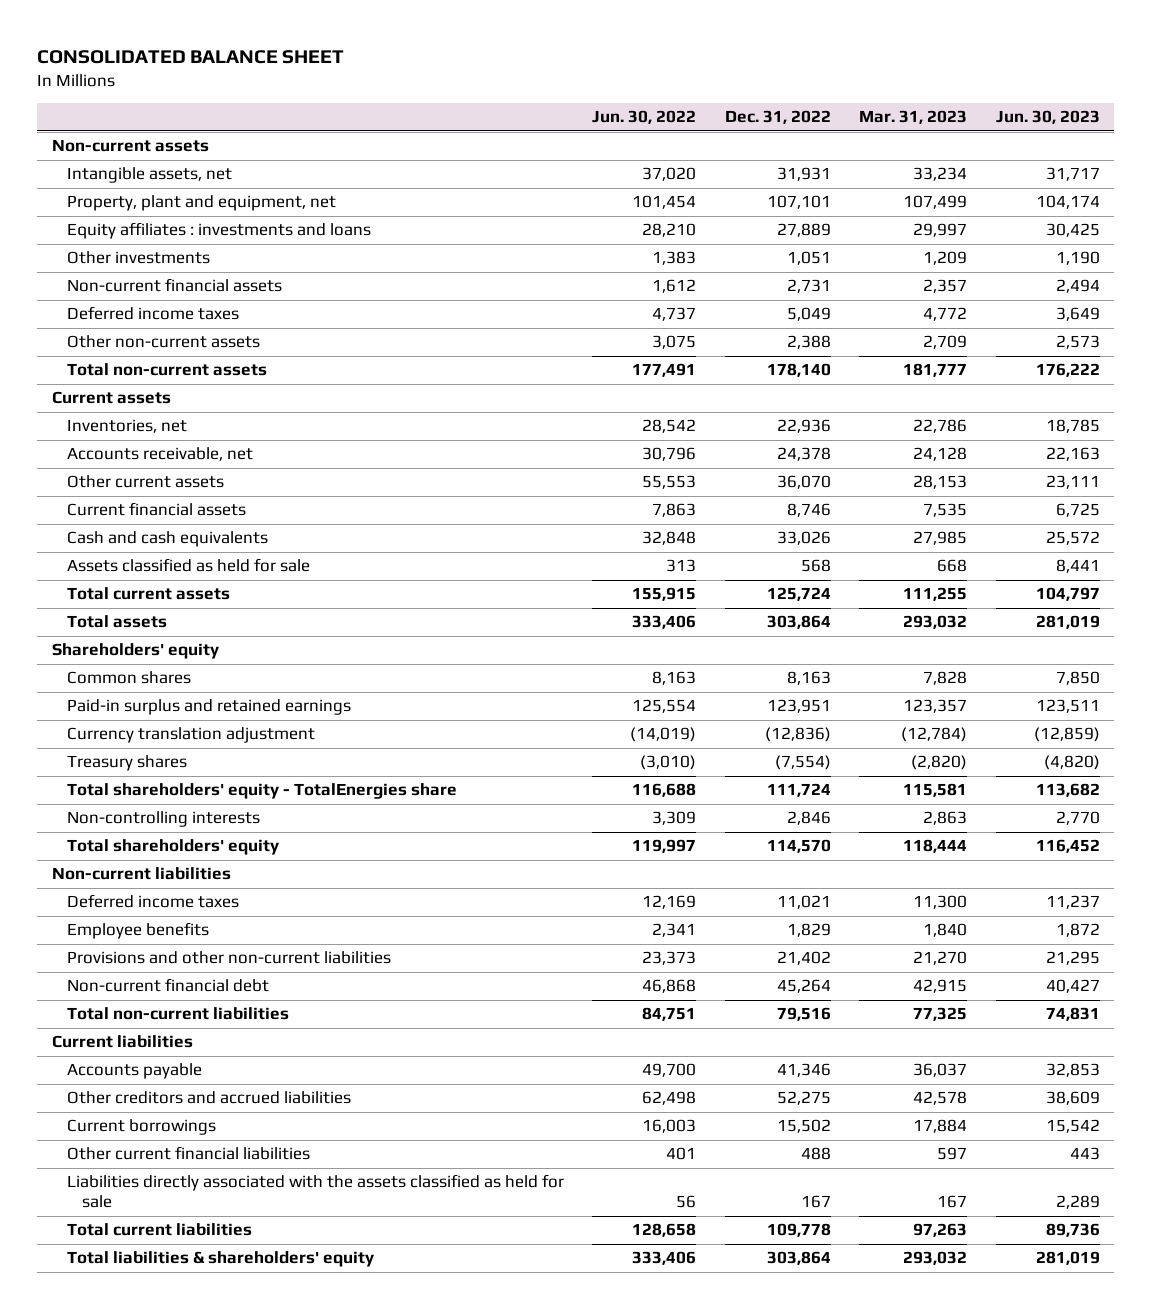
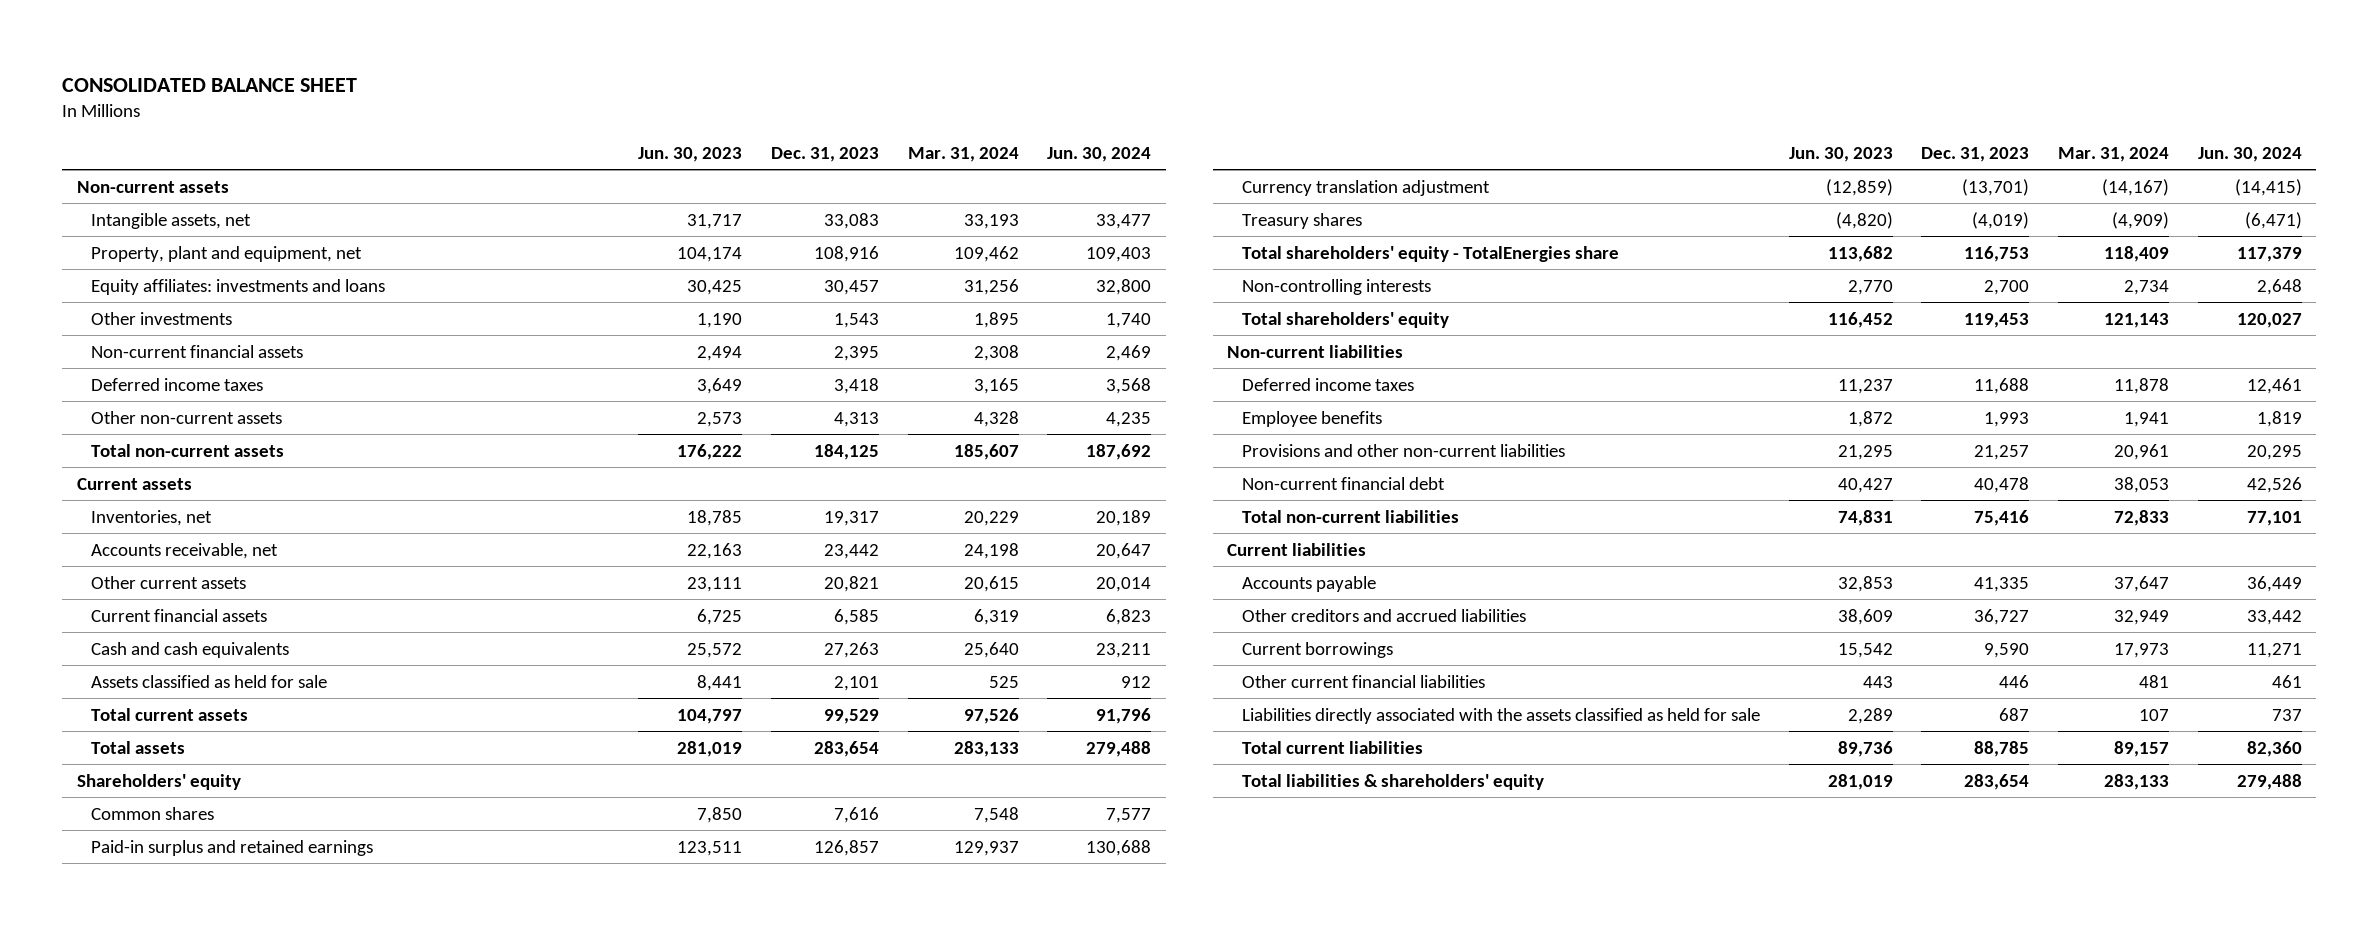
[592,110,697,125] Jun. 30, 2022 -> none
[724,110,831,125] Dec. 31, 2022 -> none
[859,110,968,125] Mar. 31, 2023 -> none
none -> [770,146,879,162] Dec. 31, 2023
none -> [907,146,1019,162] Mar. 31, 2024
none -> [1047,146,1152,162] Jun. 30, 2024
[66,222,371,240] Equity affiliates : investments and loans -> [91,278,386,295] Equity affiliates: investments and loans

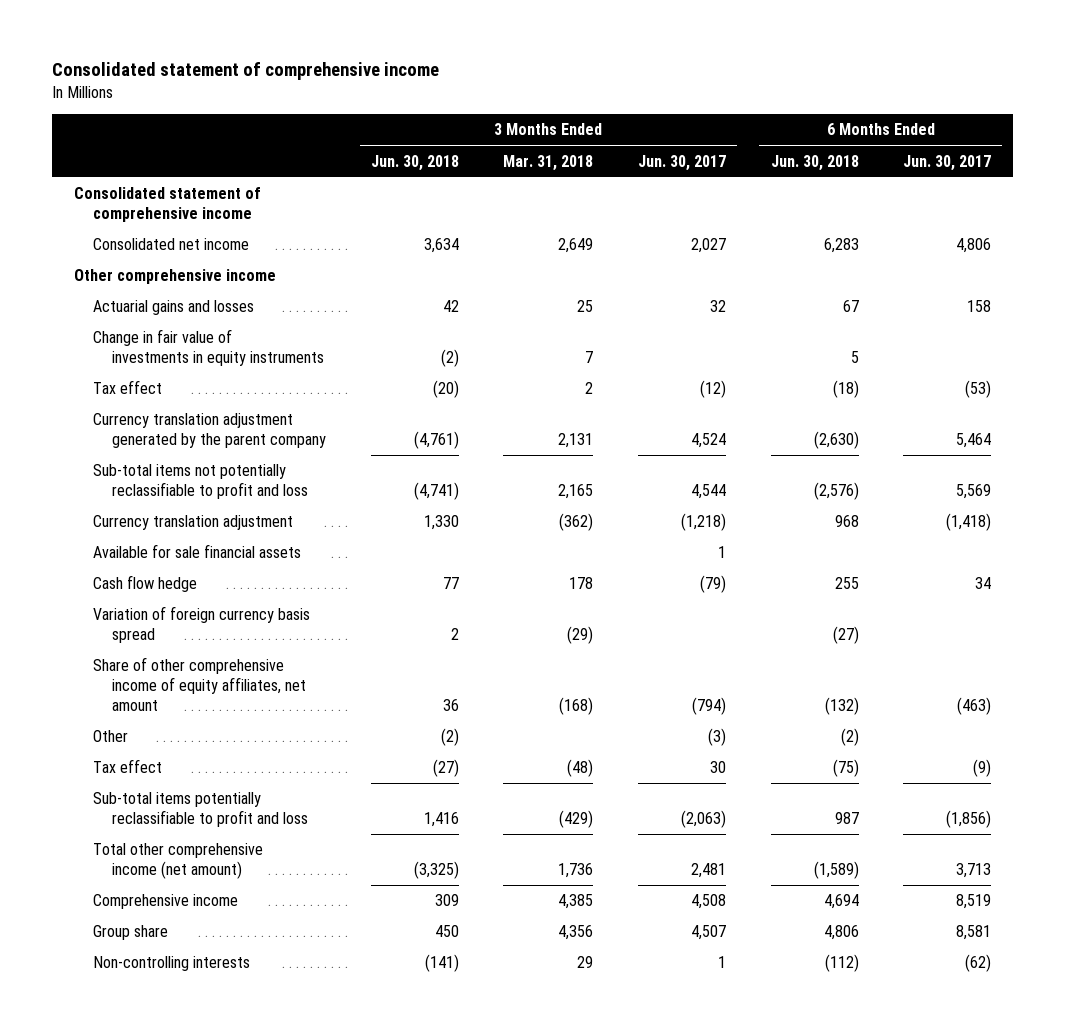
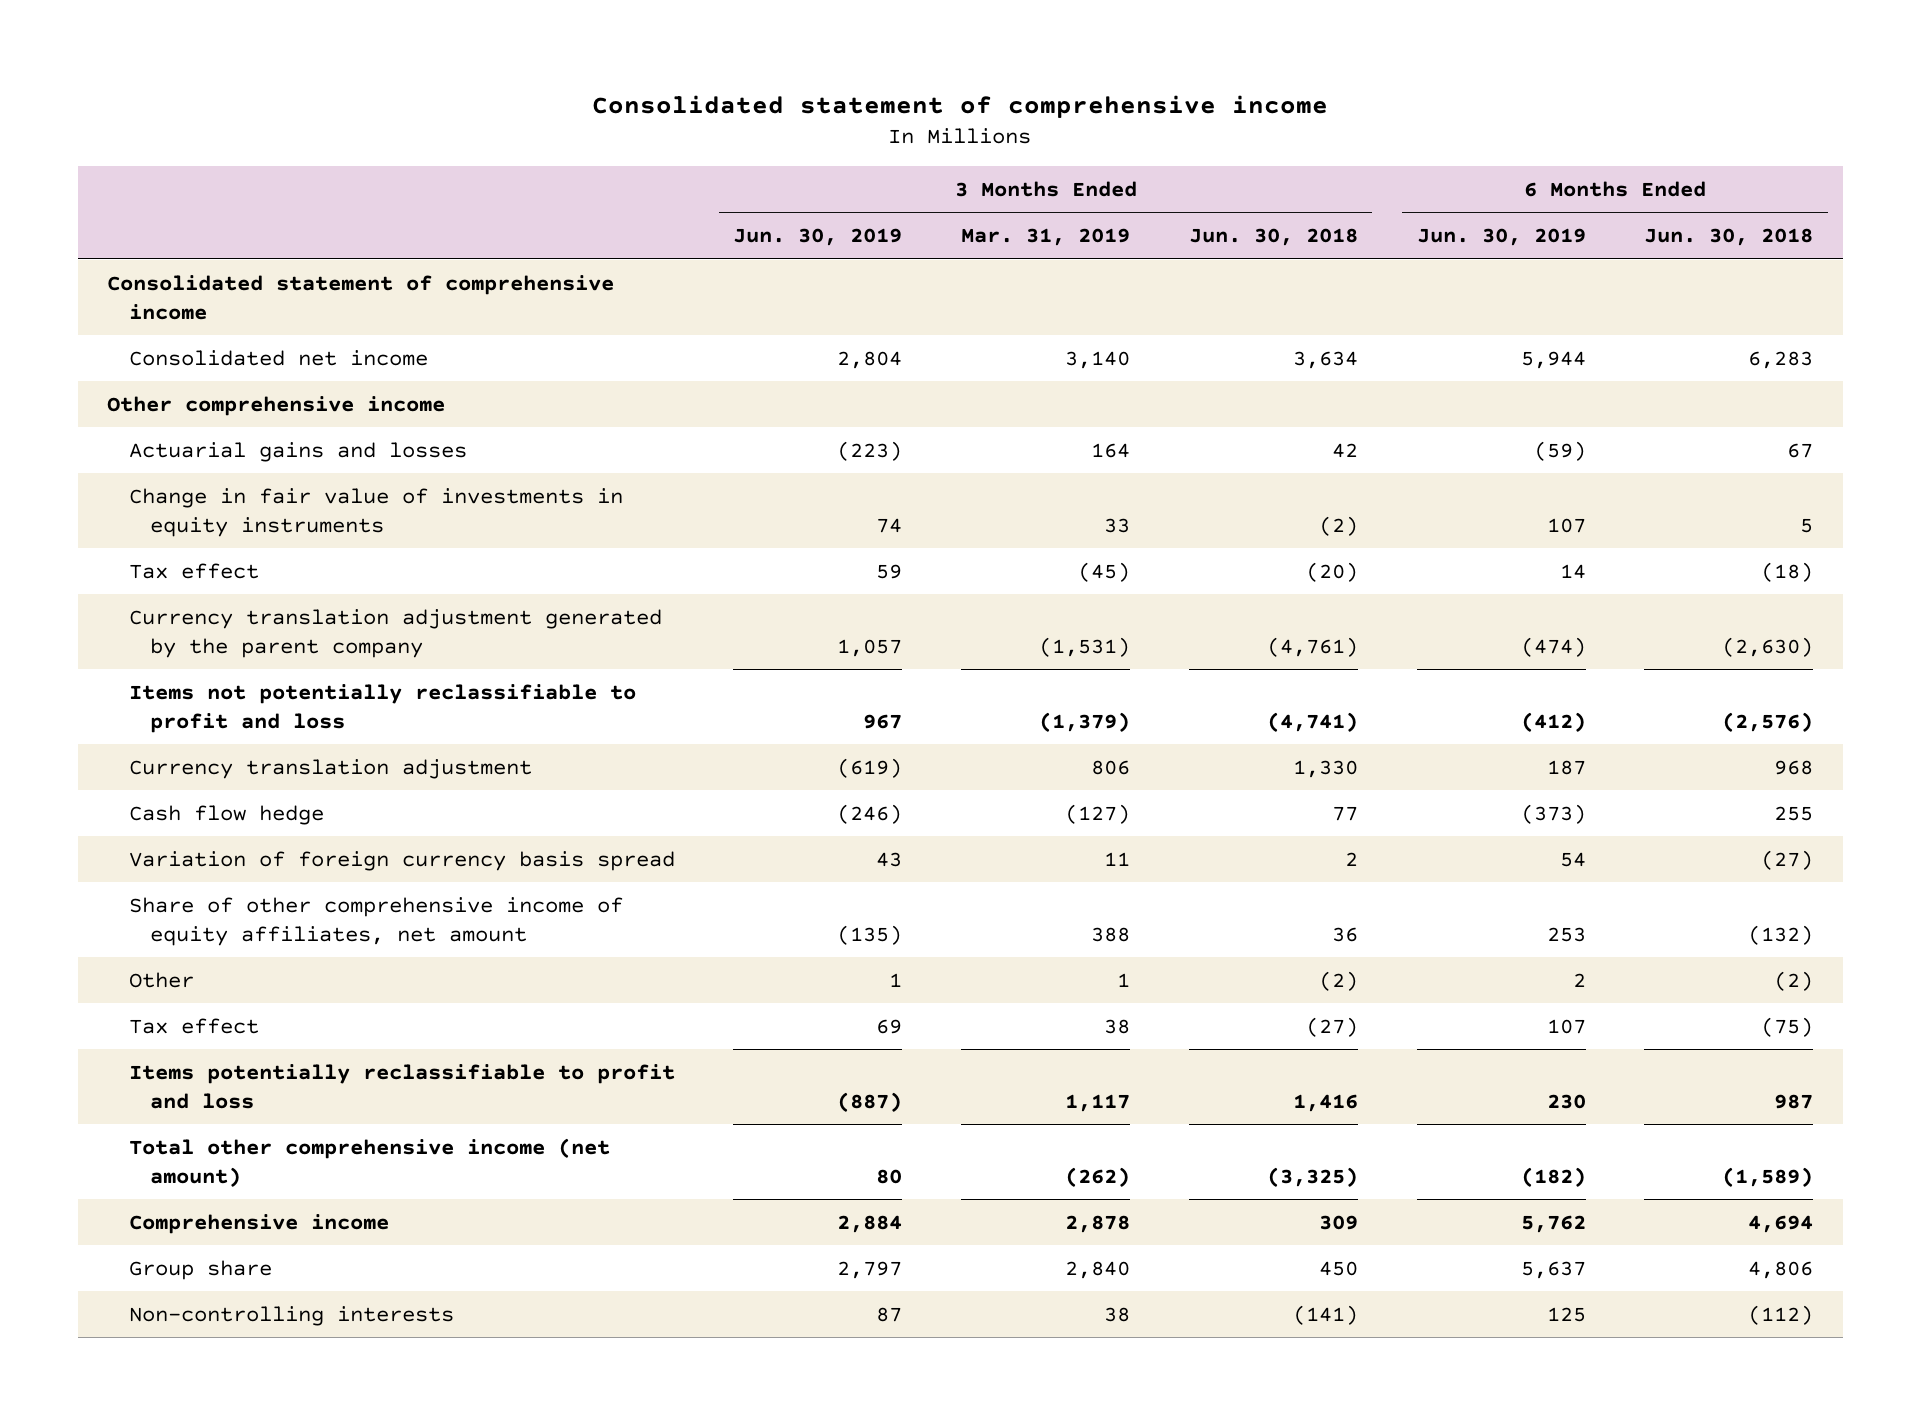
[503,154,594,171] Mar. 31, 2018 -> none
[637,154,726,171] Jun. 30, 2017 -> none
[903,154,992,171] Jun. 30, 2017 -> none
none -> [733,228,903,247] Jun. 30, 2019
none -> [961,228,1131,247] Mar. 31, 2019
none -> [1416,228,1586,247] Jun. 30, 2019
[92,464,309,500] Sub-total items not potentially reclassifiable to profit and loss -> [128,683,636,733] Items not potentially reclassifiable to profit and loss
[92,544,301,559] Available for sale financial assets -> none
[92,792,309,828] Sub-total items potentially reclassifiable to profit and loss -> [128,1063,675,1109] Items potentially reclassifiable to profit and loss

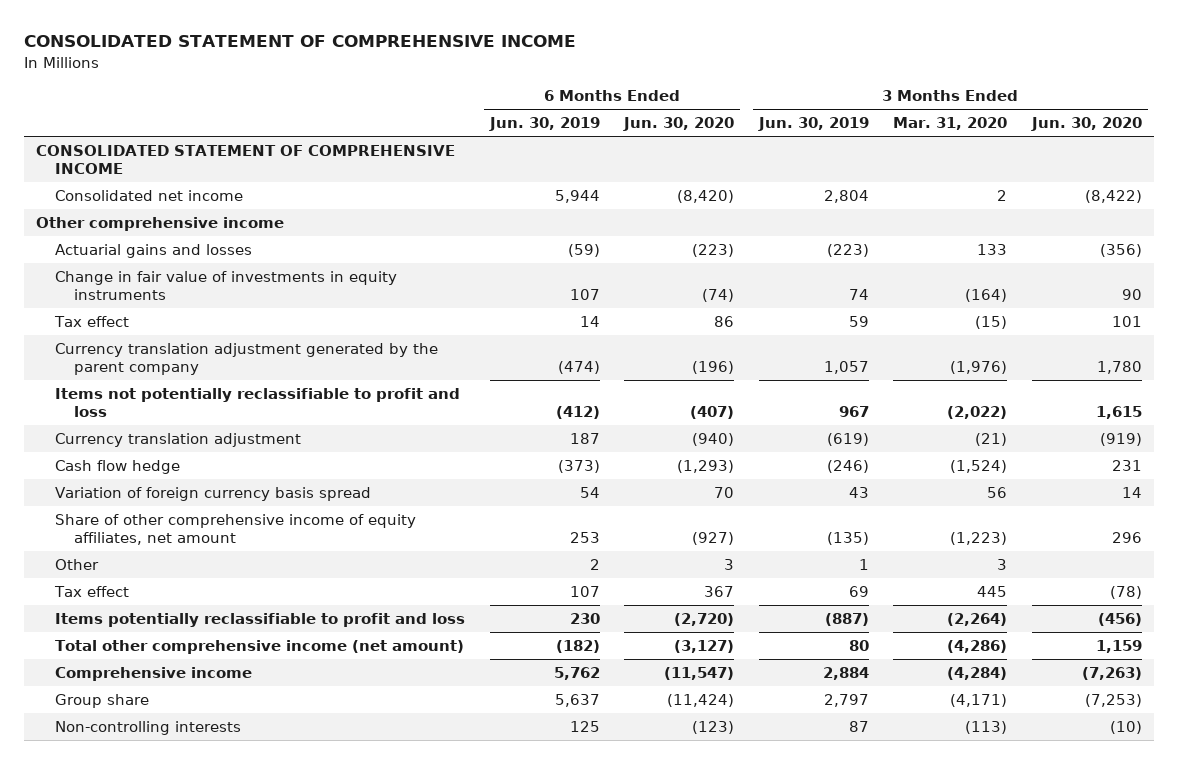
[592,94,1329,118] Consolidated statement of comprehensive income -> [24,35,577,48] CONSOLIDATED STATEMENT OF COMPREHENSIVE INCOME
[961,228,1131,247] Mar. 31, 2019 -> none
[1188,228,1358,247] Jun. 30, 2018 -> none
[1644,228,1814,247] Jun. 30, 2018 -> none
none -> [623,117,735,132] Jun. 30, 2020
none -> [893,117,1008,131] Mar. 31, 2020
none -> [1030,117,1142,132] Jun. 30, 2020
[106,274,614,320] Consolidated statement of comprehensive income -> [36,144,456,175] CONSOLIDATED STATEMENT OF COMPREHENSIVE INCOME

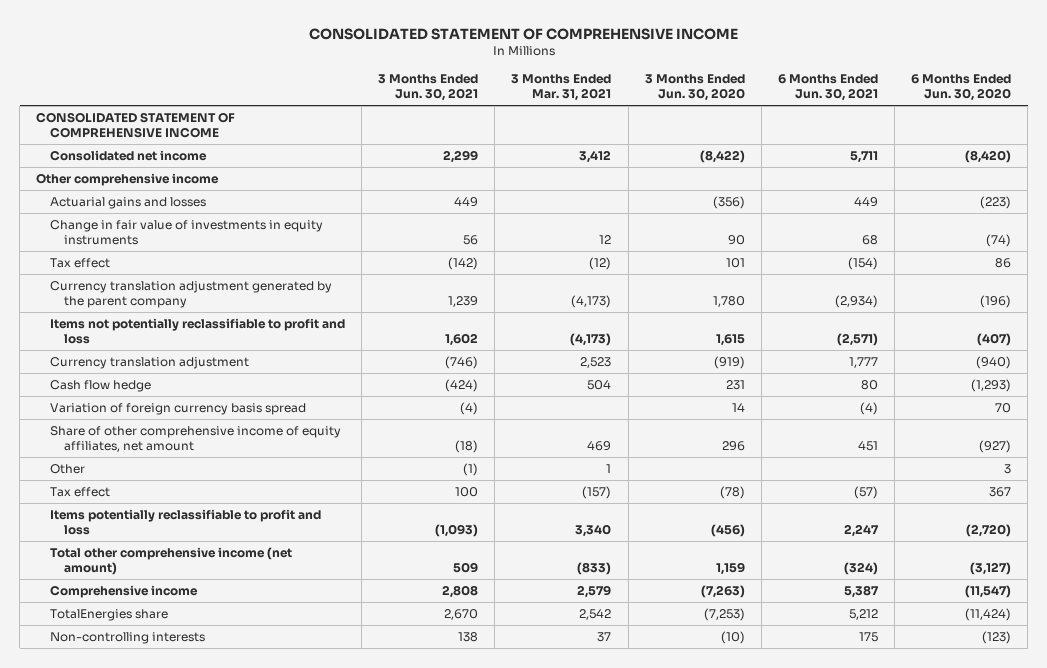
[488,117,600,132] Jun. 30, 2019 -> none
[757,117,869,132] Jun. 30, 2019 -> none
[893,117,1008,131] Mar. 31, 2020 -> none
none -> [378,74,479,102] 3 Months Ended Jun. 30, 2021
none -> [511,74,612,102] 3 Months Ended Mar. 31, 2021
none -> [777,74,878,102] 6 Months Ended Jun. 30, 2021
[55,693,150,708] Group share -> [49,609,168,622] TotalEnergies share

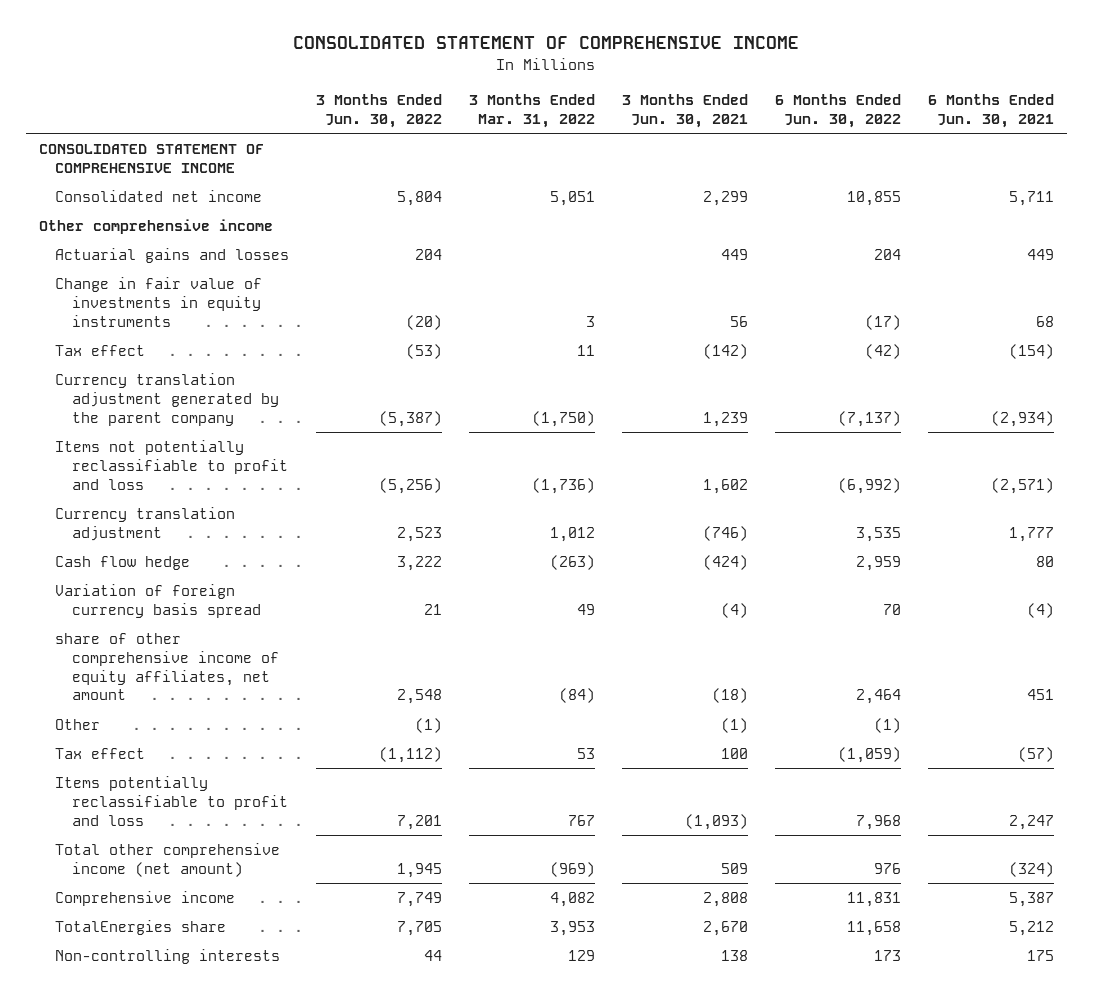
[511,74,612,102] 3 Months Ended Mar. 31, 2021 -> none
[644,74,745,102] 3 Months Ended Jun. 30, 2020 -> none
[911,74,1012,102] 6 Months Ended Jun. 30, 2020 -> none
none -> [316,94,443,128] 3 Months Ended Jun. 30, 2022
none -> [469,94,596,128] 3 Months Ended Mar. 31, 2022
none -> [774,94,901,128] 6 Months Ended Jun. 30, 2022
[49,426,341,452] Share of other comprehensive income of equity affiliates, net amount -> [55,633,279,701] share of other comprehensive income of equity affiliates, net amount

